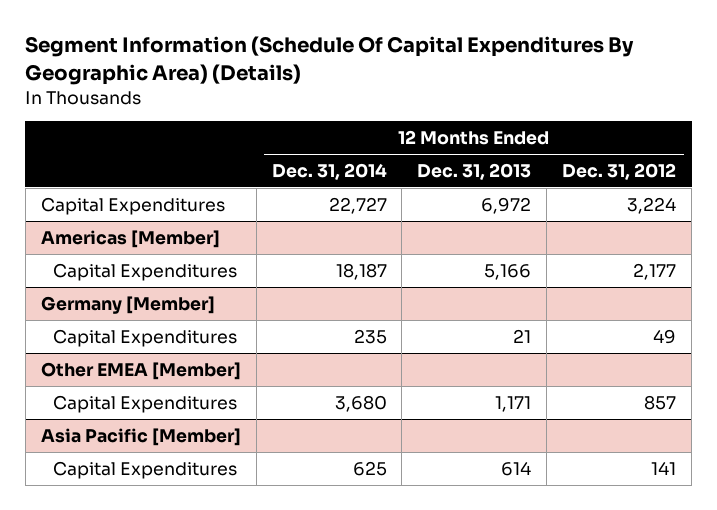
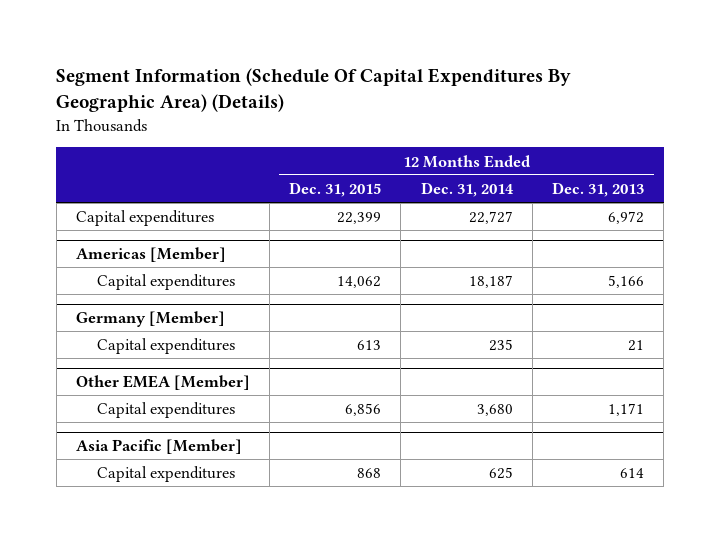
[562,162,677,180] Dec. 31, 2012 -> none
none -> [289,181,382,197] Dec. 31, 2015
[40,196,225,215] Capital Expenditures -> [75,210,214,227] Capital expenditures
[53,262,238,281] Capital Expenditures -> [97,274,236,291] Capital expenditures
[53,328,238,347] Capital Expenditures -> [97,338,236,355] Capital expenditures
[53,394,238,413] Capital Expenditures -> [97,402,236,419] Capital expenditures
[53,460,238,479] Capital Expenditures -> [97,466,236,483] Capital expenditures

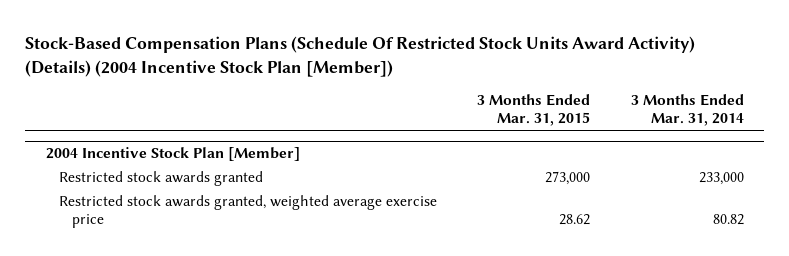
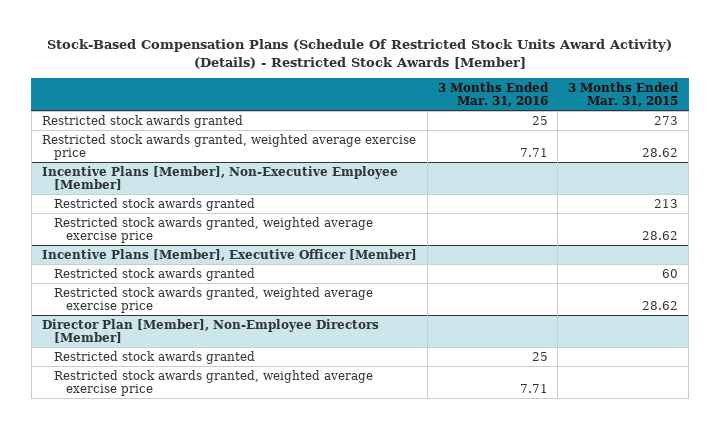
[25,36,696,77] Stock-Based Compensation Plans (Schedule Of Restricted Stock Units Award Activity) (Details) (2004 Incentive Stock Plan [Member]) -> [47,38,673,69] Stock-Based Compensation Plans (Schedule Of Restricted Stock Units Award Activity) (Details) - Restricted Stock Awards [Member]
[630,94,744,127] 3 Months Ended Mar. 31, 2014 -> none
none -> [437,81,549,108] 3 Months Ended Mar. 31, 2016
[45,147,300,162] 2004 Incentive Stock Plan [Member] -> none
[545,171,591,186] 273,000 -> [654,115,679,125] 273
none -> [41,165,398,190] Incentive Plans [Member], Non-Executive Employee [Member]
none -> [53,197,255,211] Restricted stock awards granted
none -> [53,216,373,243] Restricted stock awards granted, weighted average exercise price
none -> [41,248,417,261] Incentive Plans [Member], Executive Officer [Member]
none -> [53,267,255,281] Restricted stock awards granted
none -> [53,286,373,313] Restricted stock awards granted, weighted average exercise price
none -> [41,318,379,343] Director Plan [Member], Non-Employee Directors [Member]
none -> [53,350,255,364] Restricted stock awards granted
none -> [53,369,373,396] Restricted stock awards granted, weighted average exercise price

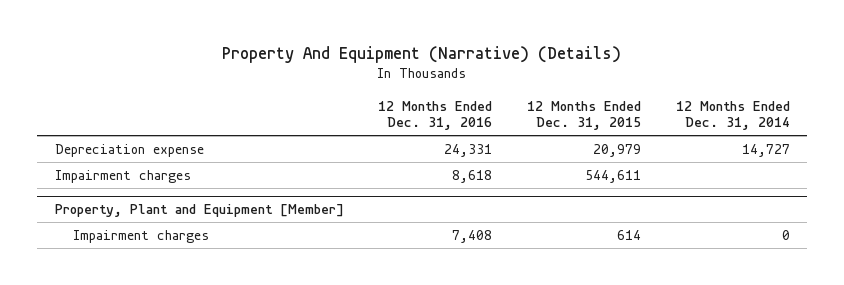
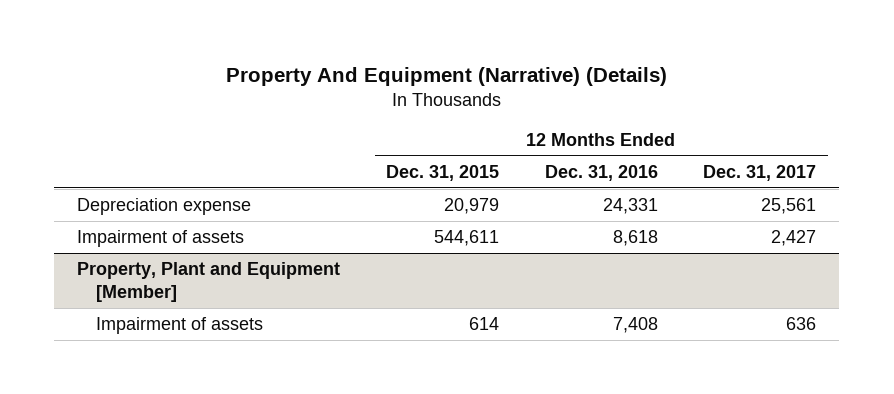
[675,100,790,131] 12 Months Ended Dec. 31, 2014 -> none
none -> [703,164,817,181] Dec. 31, 2017
[54,169,191,183] Impairment charges -> [77,230,245,248] Impairment of assets
[72,229,209,243] Impairment charges -> [96,317,264,335] Impairment of assets

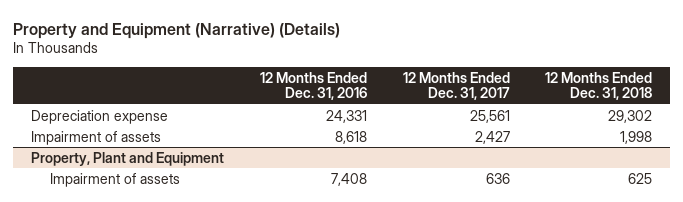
[225,66,667,86] Property And Equipment (Narrative) (Details) -> [13,22,341,39] Property and Equipment (Narrative) (Details)
[385,164,499,181] Dec. 31, 2015 -> none
none -> [545,71,653,101] 12 Months Ended Dec. 31, 2018
[77,262,341,302] Property, Plant and Equipment [Member] -> [30,151,224,166] Property, Plant and Equipment

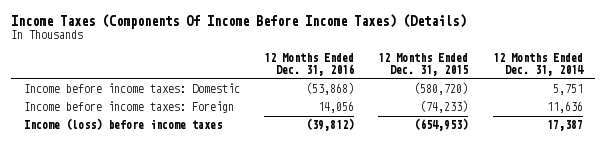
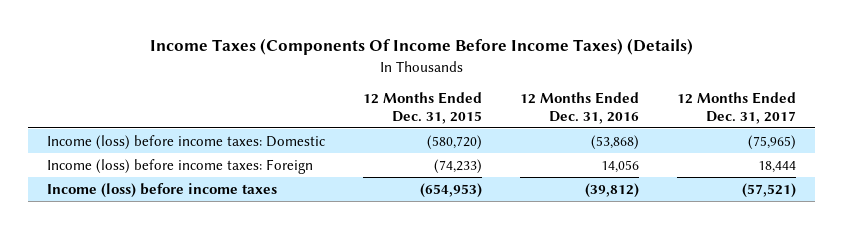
[492,53,584,77] 12 Months Ended Dec. 31, 2014 -> none
none -> [677,92,797,124] 12 Months Ended Dec. 31, 2017
[23,83,240,94] Income before income taxes: Domestic -> [47,134,326,150] Income (loss) before income taxes: Domestic
[23,101,234,114] Income before income taxes: Foreign -> [47,158,314,174] Income (loss) before income taxes: Foreign

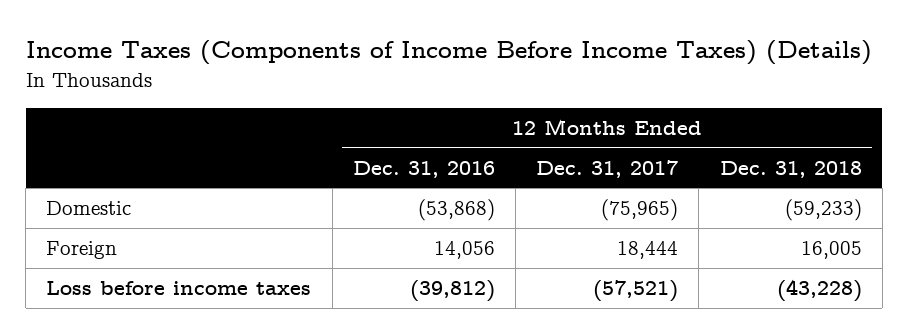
[149,38,693,56] Income Taxes (Components Of Income Before Income Taxes) (Details) -> [25,40,872,66] Income Taxes (Components of Income Before Income Taxes) (Details)
[363,92,483,124] 12 Months Ended Dec. 31, 2015 -> none
none -> [719,160,862,178] Dec. 31, 2018
[47,134,326,150] Income (loss) before income taxes: Domestic -> [46,201,132,216] Domestic
[47,158,314,174] Income (loss) before income taxes: Foreign -> [46,241,118,260] Foreign
[47,182,278,198] Income (loss) before income taxes -> [46,281,312,296] Loss before income taxes

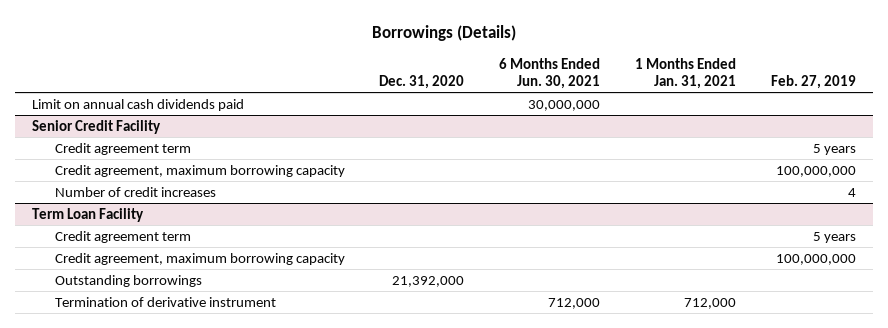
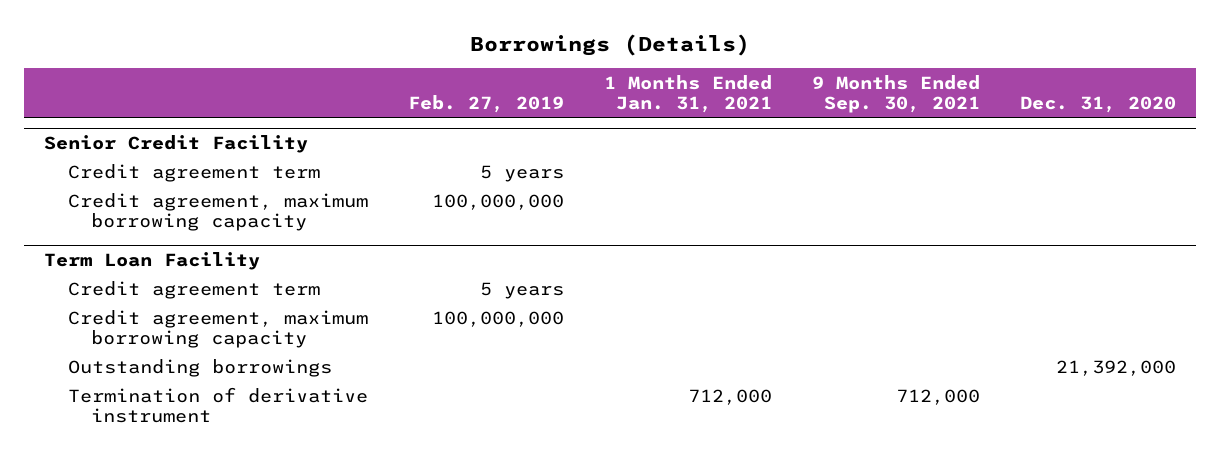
[499,57,601,89] 6 Months Ended Jun. 30, 2021 -> none
none -> [812,74,981,113] 9 Months Ended Sep. 30, 2021
[32,99,245,112] Limit on annual cash dividends paid -> none
[54,187,216,198] Number of credit increases -> none

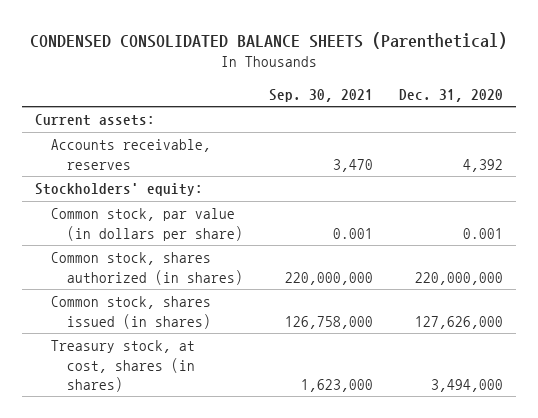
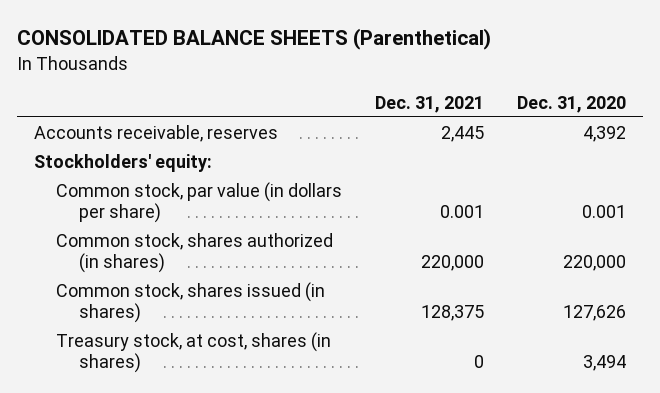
[29,31,507,49] CONDENSED CONSOLIDATED BALANCE SHEETS (Parenthetical) -> [17,28,492,51] CONSOLIDATED BALANCE SHEETS (Parenthetical)
[269,88,374,102] Sep. 30, 2021 -> none
none -> [375,95,485,113] Dec. 31, 2021
[34,114,155,127] Current assets: -> none
[414,271,503,285] 220,000,000 -> [563,254,627,271] 220,000
[414,315,503,329] 127,626,000 -> [563,304,627,321] 127,626
[430,378,503,392] 3,494,000 -> [583,354,627,371] 3,494

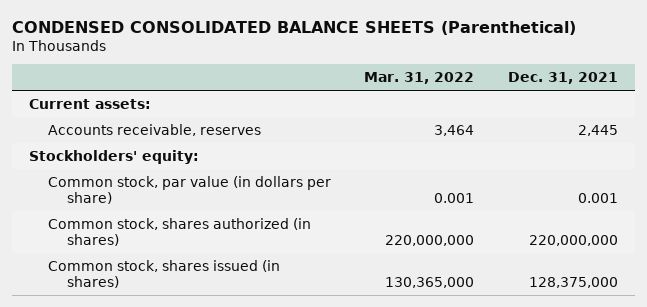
[17,28,492,51] CONSOLIDATED BALANCE SHEETS (Parenthetical) -> [11,20,576,35] CONDENSED CONSOLIDATED BALANCE SHEETS (Parenthetical)
[517,95,627,113] Dec. 31, 2020 -> none
none -> [364,72,475,85] Mar. 31, 2022
none -> [28,98,151,109] Current assets:
[56,331,332,373] Treasury stock, at cost, shares (in shares) -> none
[421,254,485,271] 220,000 -> [529,235,619,247] 220,000,000
[421,304,485,321] 128,375 -> [529,277,619,289] 128,375,000

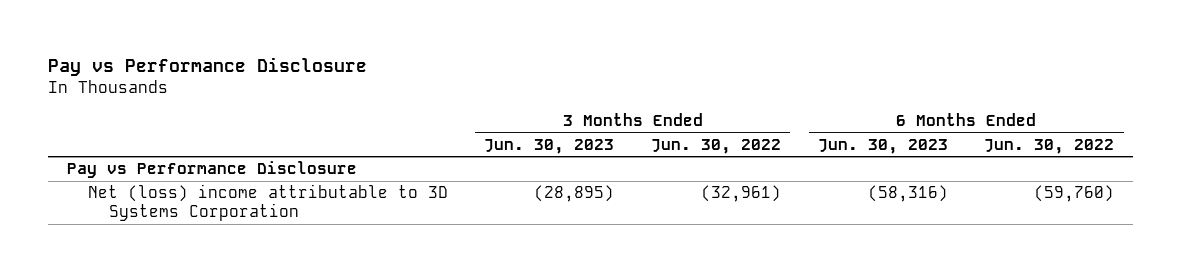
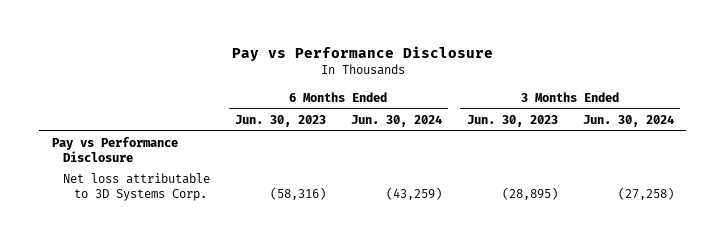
[651,138,782,154] Jun. 30, 2022 -> none
[984,138,1115,154] Jun. 30, 2022 -> none
none -> [350,115,442,128] Jun. 30, 2024
none -> [582,115,674,128] Jun. 30, 2024
[87,184,448,222] Net (loss) income attributable to 3D Systems Corporation -> [62,173,210,201] Net loss attributable to 3D Systems Corp.

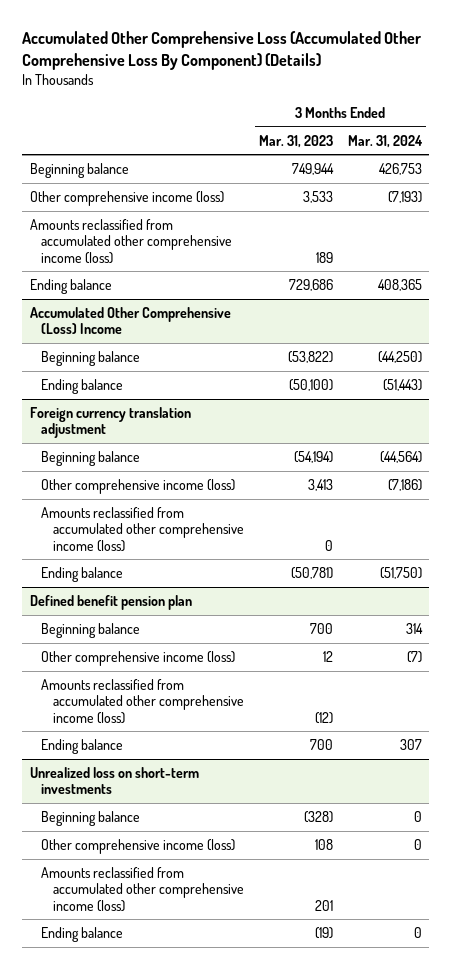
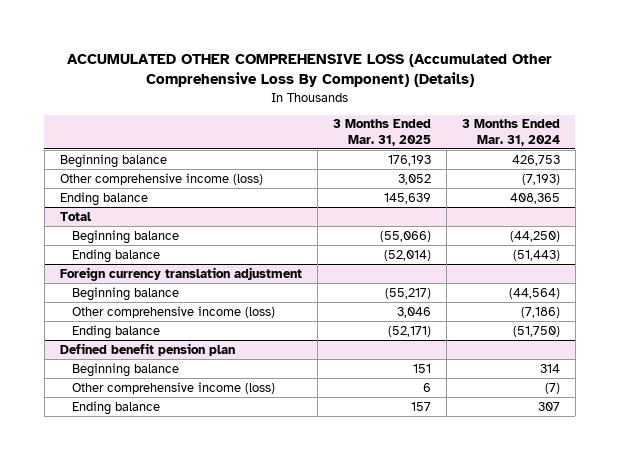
[22,31,422,70] Accumulated Other Comprehensive Loss (Accumulated Other Comprehensive Loss By Component) (Details) -> [66,54,552,88] ACCUMULATED OTHER COMPREHENSIVE LOSS (Accumulated Other Comprehensive Loss By Component) (Details)
[259,134,334,148] Mar. 31, 2023 -> none
none -> [332,119,431,146] 3 Months Ended Mar. 31, 2025
[29,218,233,264] Amounts reclassified from accumulated other comprehensive income (loss) -> none
[29,306,231,335] Accumulated Other Comprehensive (Loss) Income -> [59,211,92,221] Total
[41,506,245,552] Amounts reclassified from accumulated other comprehensive income (loss) -> none
[41,678,245,724] Amounts reclassified from accumulated other comprehensive income (loss) -> none
[29,766,199,795] Unrealized loss on short-term investments -> none
[41,810,141,826] Beginning balance -> none
[41,838,236,854] Other comprehensive income (loss) -> none
[41,866,245,912] Amounts reclassified from accumulated other comprehensive income (loss) -> none
[41,926,124,942] Ending balance -> none

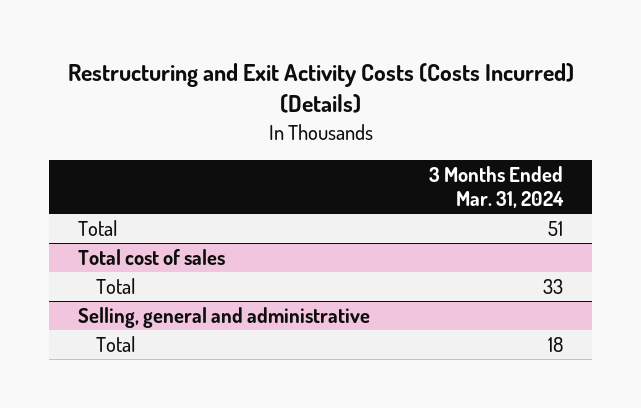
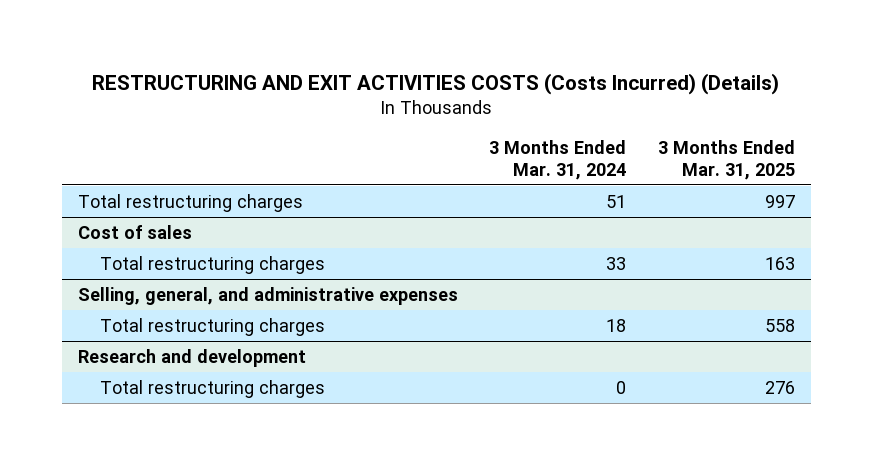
[67,62,574,114] Restructuring and Exit Activity Costs (Costs Incurred) (Details) -> [92,72,780,95] RESTRUCTURING AND EXIT ACTIVITIES COSTS (Costs Incurred) (Details)
none -> [657,139,795,180] 3 Months Ended Mar. 31, 2025
[78,219,118,236] Total -> [77,194,303,213] Total restructuring charges
[78,248,226,265] Total cost of sales -> [77,225,192,240] Cost of sales
[96,277,136,294] Total -> [99,256,325,275] Total restructuring charges
[78,306,371,328] Selling, general and administrative -> [77,287,458,306] Selling, general, and administrative expenses
[96,335,136,352] Total -> [99,318,325,337] Total restructuring charges
none -> [77,349,306,368] Research and development
none -> [99,380,325,399] Total restructuring charges

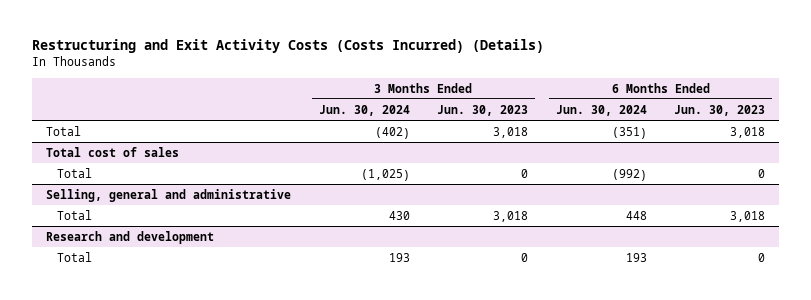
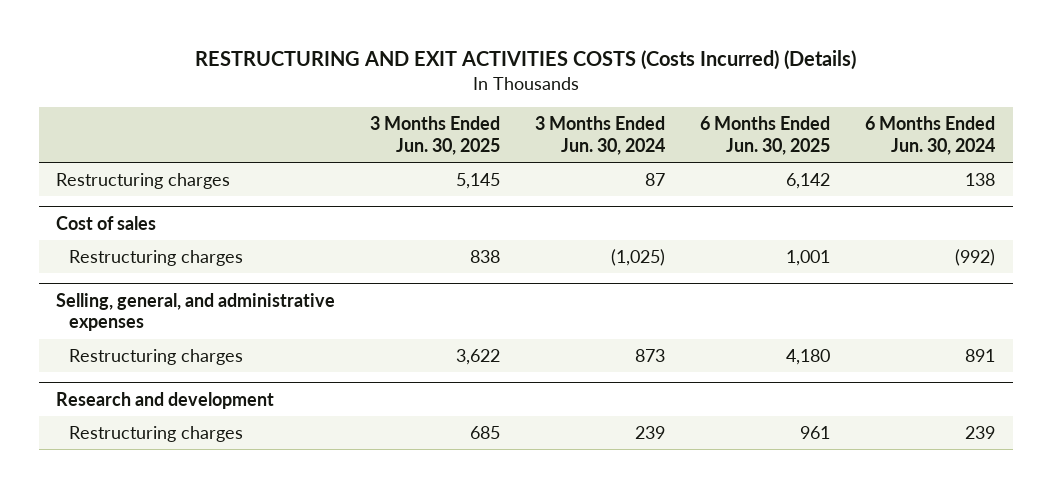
[32,39,545,54] Restructuring and Exit Activity Costs (Costs Incurred) (Details) -> [194,50,856,71] RESTRUCTURING AND EXIT ACTIVITIES COSTS (Costs Incurred) (Details)
[437,104,529,116] Jun. 30, 2023 -> none
[674,104,766,116] Jun. 30, 2023 -> none
none -> [370,116,501,155] 3 Months Ended Jun. 30, 2025
none -> [700,116,831,155] 6 Months Ended Jun. 30, 2025
[45,125,81,136] Total -> none
[56,209,92,220] Total -> none
none -> [56,172,231,189] Restructuring charges
[45,146,179,157] Total cost of sales -> [56,215,157,230] Cost of sales
[56,167,92,178] Total -> [69,249,244,266] Restructuring charges
[45,188,291,202] Selling, general and administrative -> [56,292,336,332] Selling, general, and administrative expenses
none -> [69,348,244,365] Restructuring charges
[56,251,92,262] Total -> none
none -> [69,425,244,442] Restructuring charges

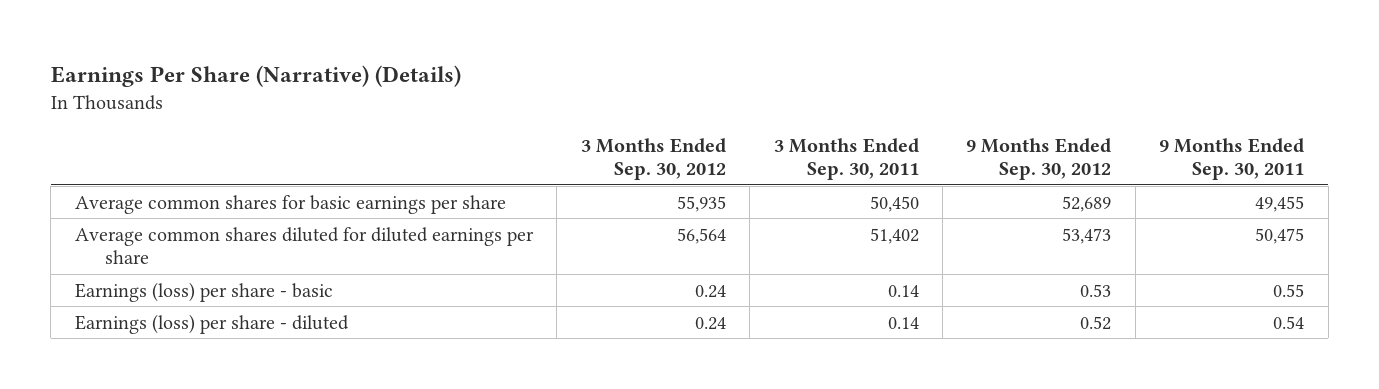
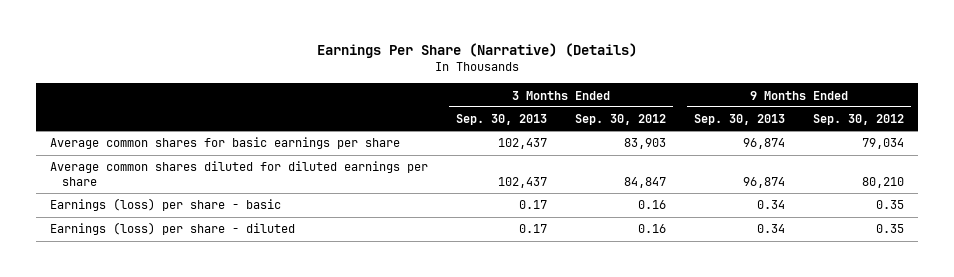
[773,137,919,181] 3 Months Ended Sep. 30, 2011 -> none
[1159,137,1305,181] 9 Months Ended Sep. 30, 2011 -> none
none -> [455,114,547,126] Sep. 30, 2013
none -> [693,114,785,126] Sep. 30, 2013
[676,195,726,212] 55,935 -> [623,138,666,150] 83,903
[1062,195,1112,212] 52,689 -> [861,138,904,150] 79,034
[676,227,726,244] 56,564 -> [623,176,666,188] 84,847
[1062,227,1112,244] 53,473 -> [861,176,904,188] 80,210
[694,284,726,298] 0.24 -> [637,200,666,210] 0.16
[1080,283,1112,297] 0.53 -> [875,200,904,210] 0.35
[694,316,726,330] 0.24 -> [637,224,666,234] 0.16
[1080,315,1112,330] 0.52 -> [875,224,904,234] 0.35

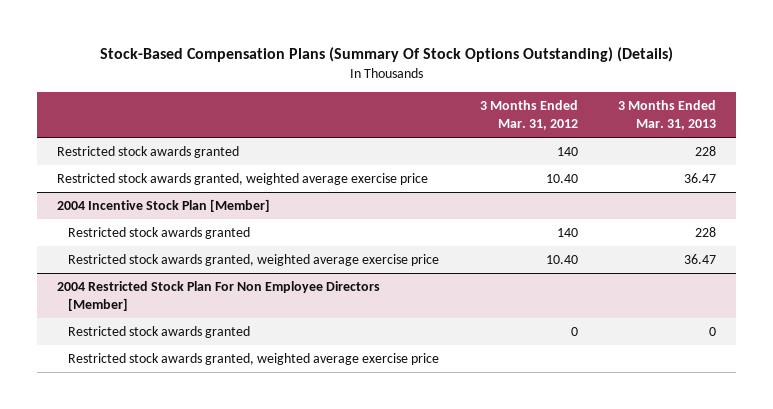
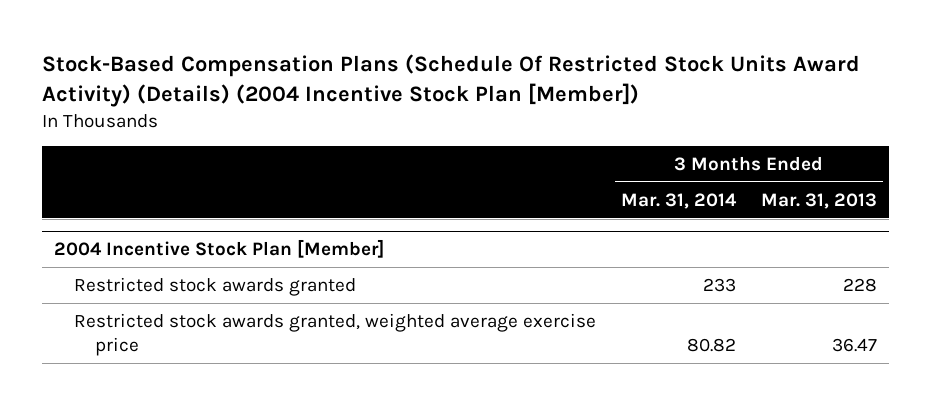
[99,46,673,62] Stock-Based Compensation Plans (Summary Of Stock Options Outstanding) (Details) -> [41,54,860,108] Stock-Based Compensation Plans (Schedule Of Restricted Stock Units Award Activity) (Details) (2004 Incentive Stock Plan [Member])
[479,100,578,131] 3 Months Ended Mar. 31, 2012 -> none
none -> [621,192,738,209] Mar. 31, 2014
[57,146,240,159] Restricted stock awards granted -> none
[57,173,429,186] Restricted stock awards granted, weighted average exercise price -> none
[57,281,381,312] 2004 Restricted Stock Plan For Non Employee Directors [Member] -> none
[68,326,251,339] Restricted stock awards granted -> none
[68,353,440,366] Restricted stock awards granted, weighted average exercise price -> none

